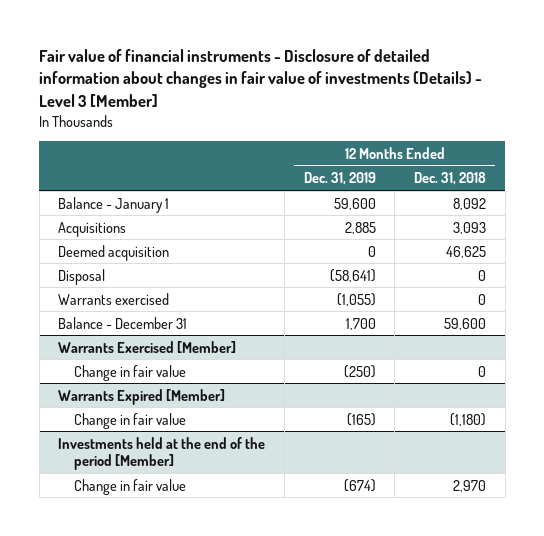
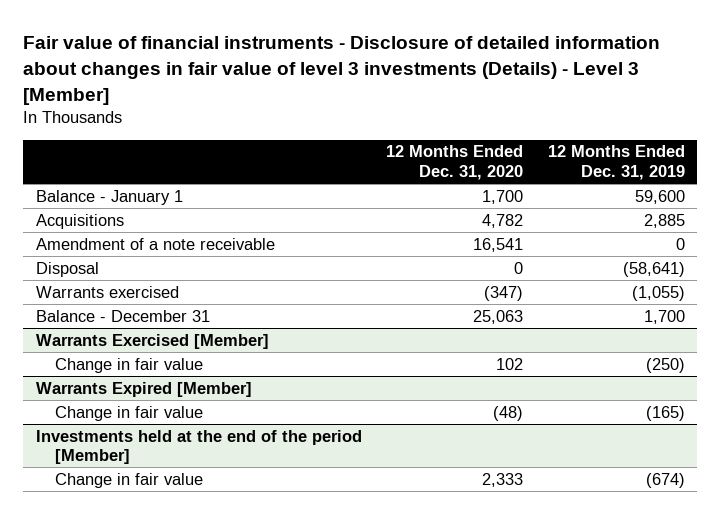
[39,48,483,108] Fair value of financial instruments - Disclosure of detailed information about changes in fair value of investments (Details) - Level 3 [Member] -> [23,36,661,105] Fair value of financial instruments - Disclosure of detailed information about changes in fair value of level 3 investments (Details) - Level 3 [Member]
[413,172,486,186] Dec. 31, 2018 -> none
none -> [386,145,524,180] 12 Months Ended Dec. 31, 2020
[58,244,170,261] Deemed acquisition -> none
none -> [35,237,275,250] Amendment of a note receivable

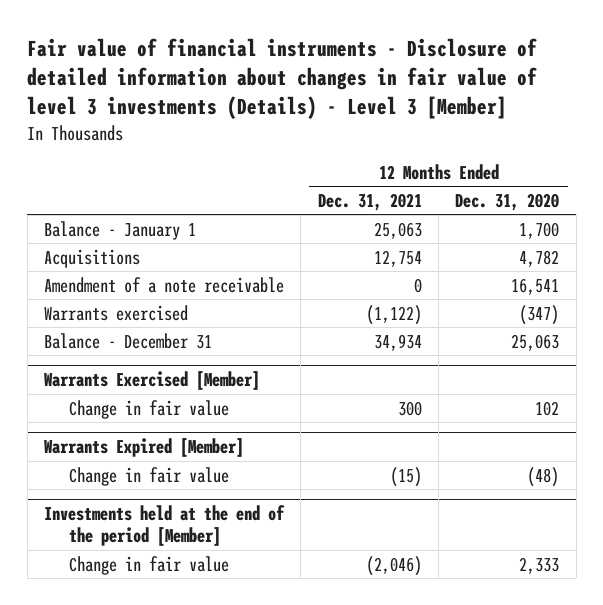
[547,145,685,180] 12 Months Ended Dec. 31, 2019 -> none
none -> [317,192,422,211] Dec. 31, 2021
[35,261,99,277] Disposal -> none

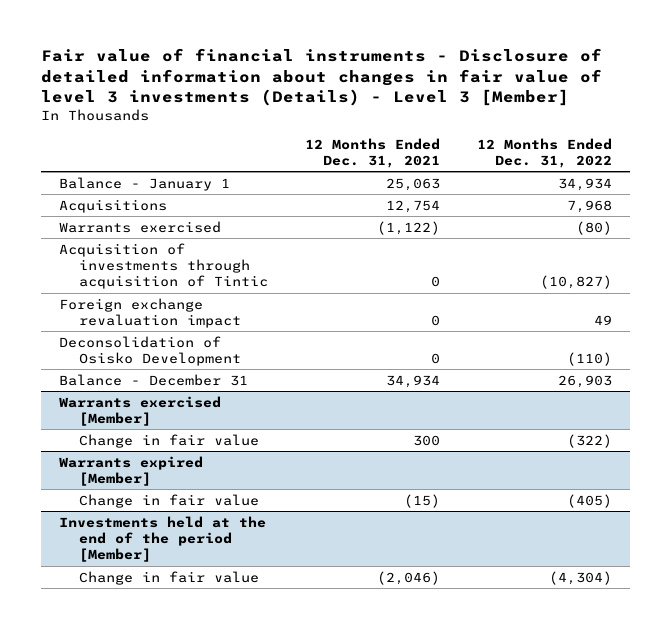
[455,192,560,211] Dec. 31, 2020 -> none
none -> [476,137,612,168] 12 Months Ended Dec. 31, 2022
[43,276,284,293] Amendment of a note receivable -> none
none -> [58,242,269,290] Acquisition of investments through acquisition of Tintic
none -> [58,297,242,328] Foreign exchange revaluation impact
none -> [58,335,242,366] Deconsolidation of Osisko Development
[43,371,260,391] Warrants Exercised [Member] -> [58,395,221,426] Warrants exercised [Member]
[43,438,244,458] Warrants Expired [Member] -> [58,455,203,486] Warrants expired [Member]

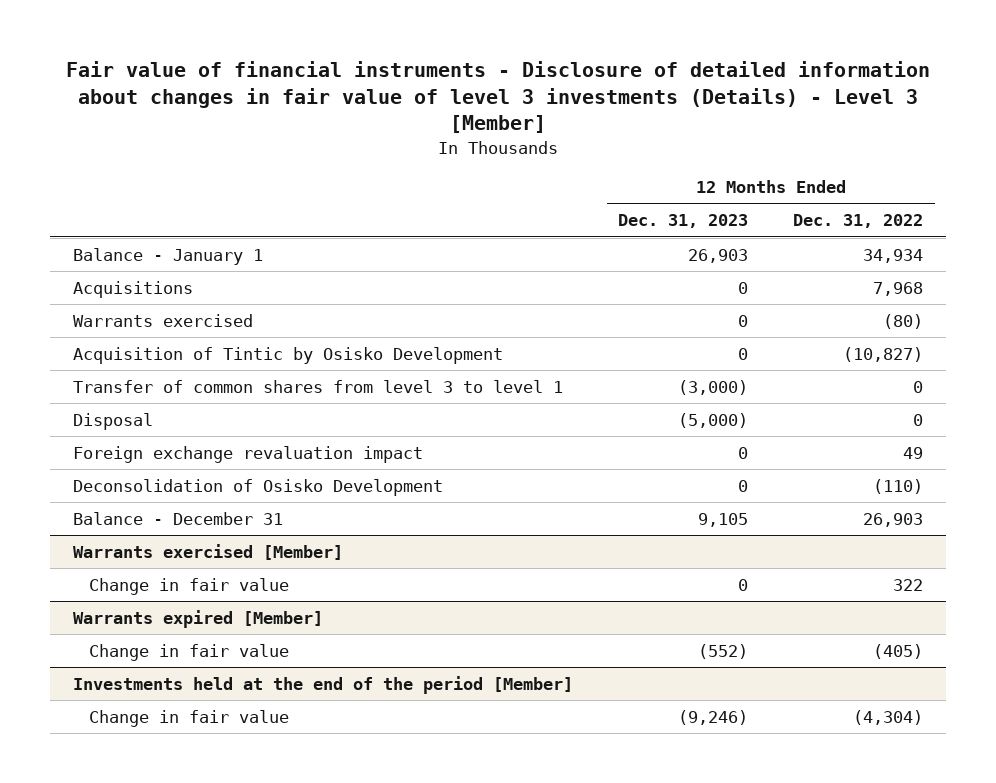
[304,137,440,168] 12 Months Ended Dec. 31, 2021 -> none
none -> [618,214,749,229] Dec. 31, 2023
[58,242,269,290] Acquisition of investments through acquisition of Tintic -> [72,346,503,364] Acquisition of Tintic by Osisko Development
none -> [72,379,563,393] Transfer of common shares from level 3 to level 1
none -> [72,412,153,430] Disposal
[566,433,612,448] (322) -> [893,578,924,591] 322

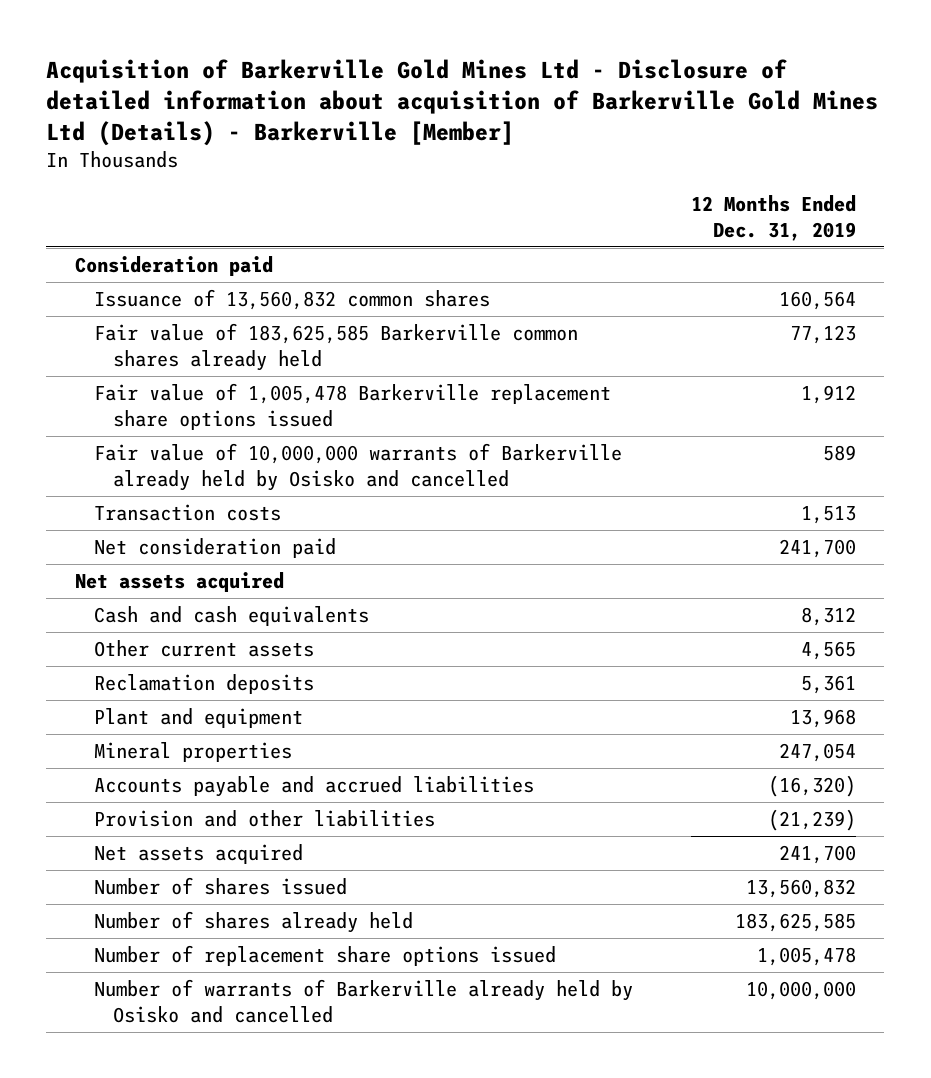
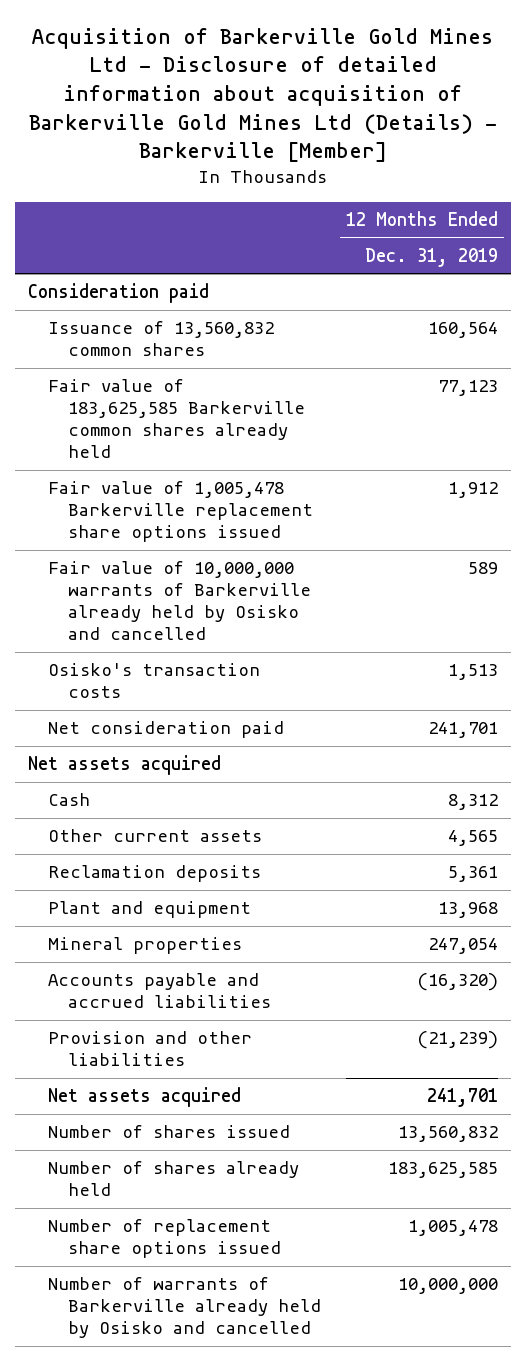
[94,504,282,522] Transaction costs -> [47,663,260,699] Osisko's transaction costs
[778,539,856,559] 241,700 -> [428,722,499,739] 241,701
[94,606,370,627] Cash and cash equivalents -> [47,793,90,807] Cash
[778,845,856,865] 241,700 -> [427,1088,499,1108] 241,701

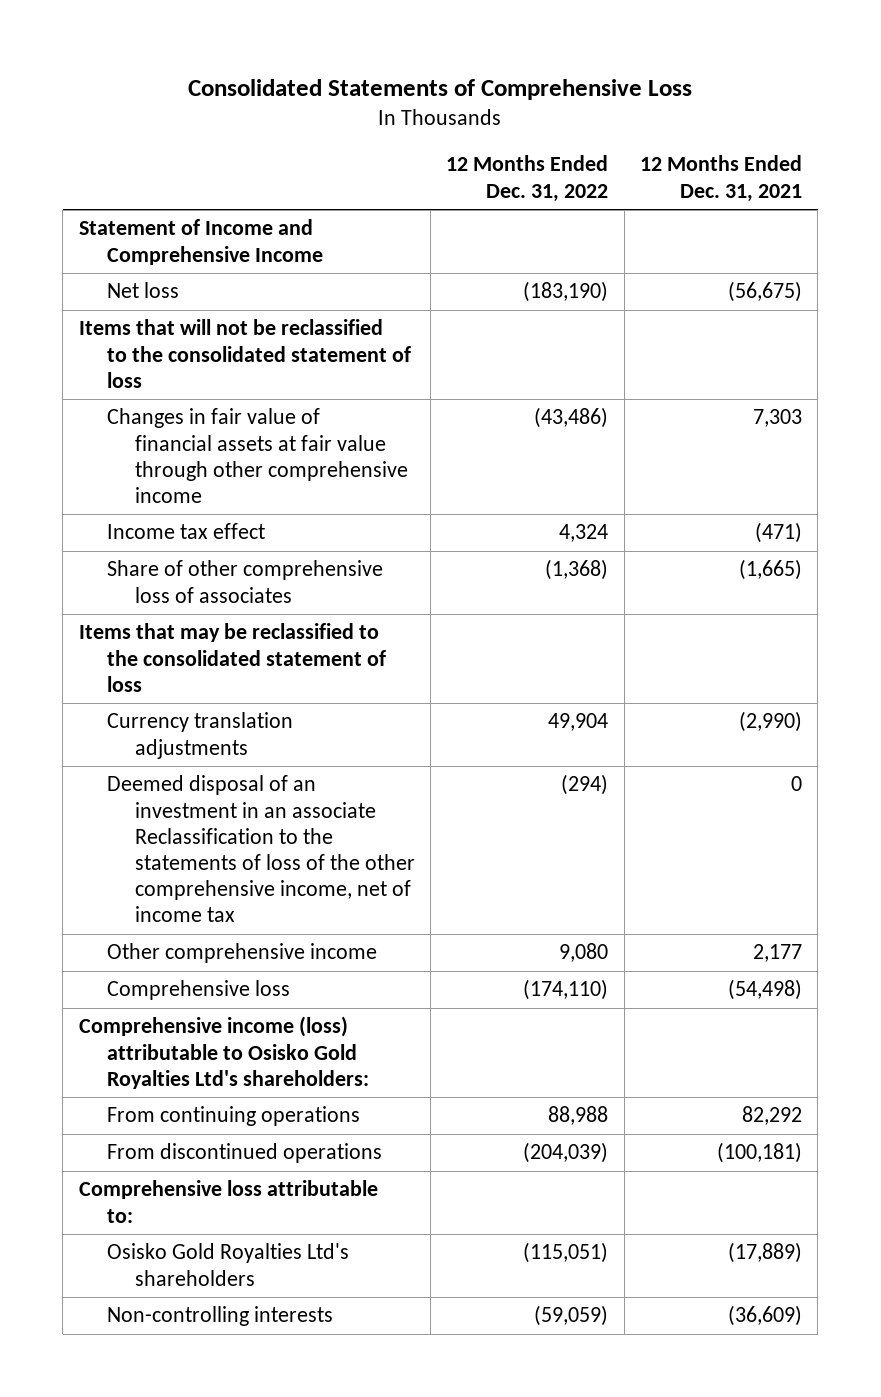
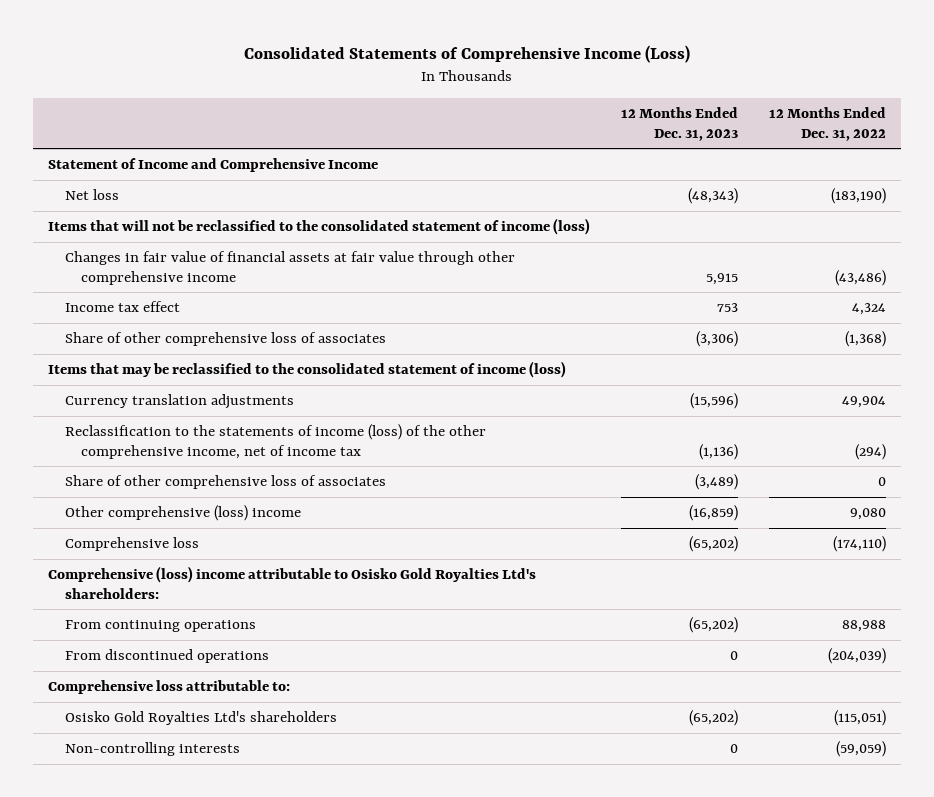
[188,78,693,100] Consolidated Statements of Comprehensive Loss -> [243,44,690,63] Consolidated Statements of Comprehensive Income (Loss)
[640,155,803,202] 12 Months Ended Dec. 31, 2021 -> none
none -> [620,106,738,141] 12 Months Ended Dec. 31, 2023
[78,319,411,388] Items that will not be reclassified to the consolidated statement of loss -> [48,218,591,236] Items that will not be reclassified to the consolidated statement of income (loss)
[78,623,386,692] Items that may be reclassified to the consolidated statement of loss -> [48,361,567,379] Items that may be reclassified to the consolidated statement of income (loss)
[106,775,415,923] Deemed disposal of an investment in an associate Reclassification to the statements of loss of the other comprehensive income, net of income tax -> [64,424,486,459] Reclassification to the statements of income (loss) of the other comprehensive income, net of income tax
none -> [64,475,386,490] Share of other comprehensive loss of associates
[106,943,377,964] Other comprehensive income -> [64,505,301,522] Other comprehensive (loss) income
[78,1016,369,1089] Comprehensive income (loss) attributable to Osisko Gold Royalties Ltd's shareholders: -> [48,566,537,599] Comprehensive (loss) income attributable to Osisko Gold Royalties Ltd's shareholders:

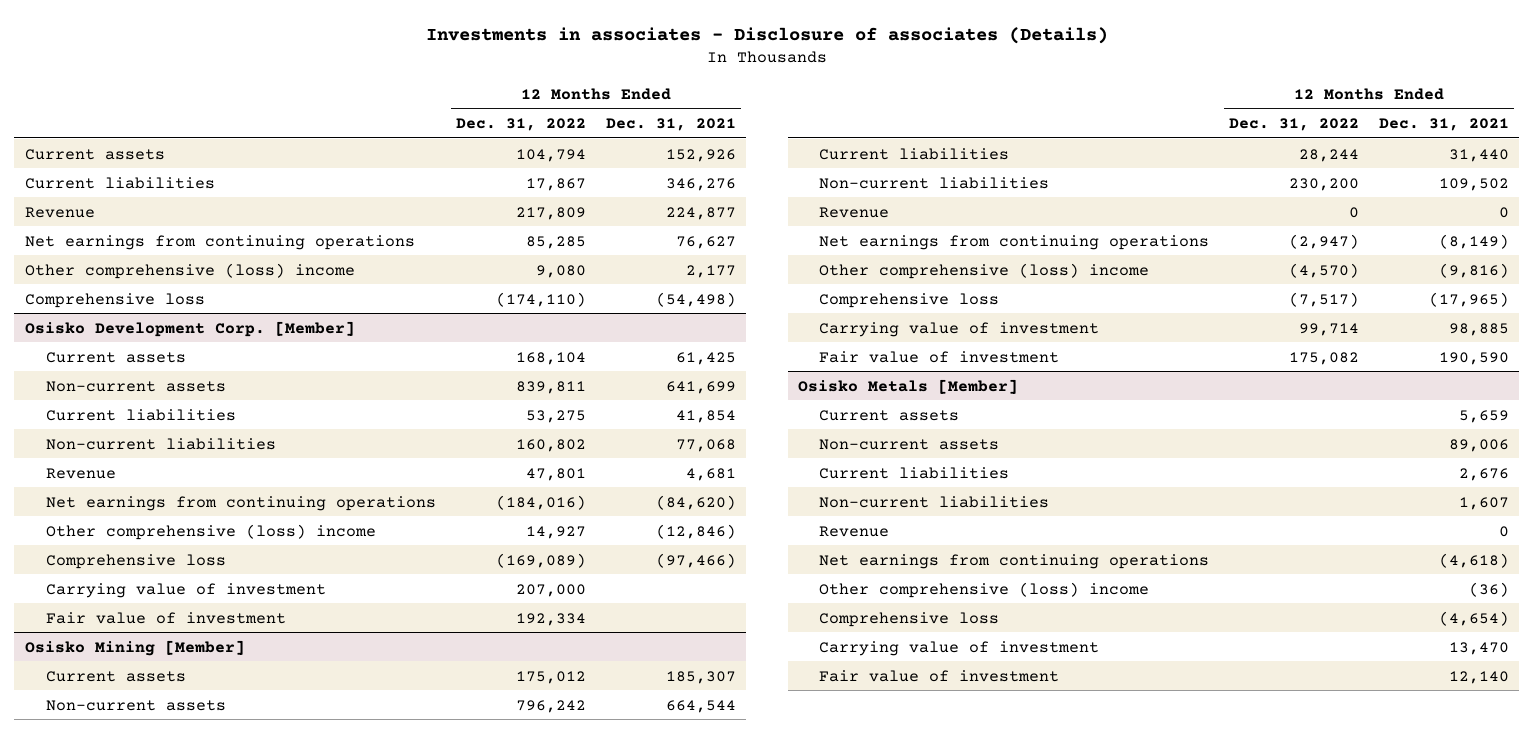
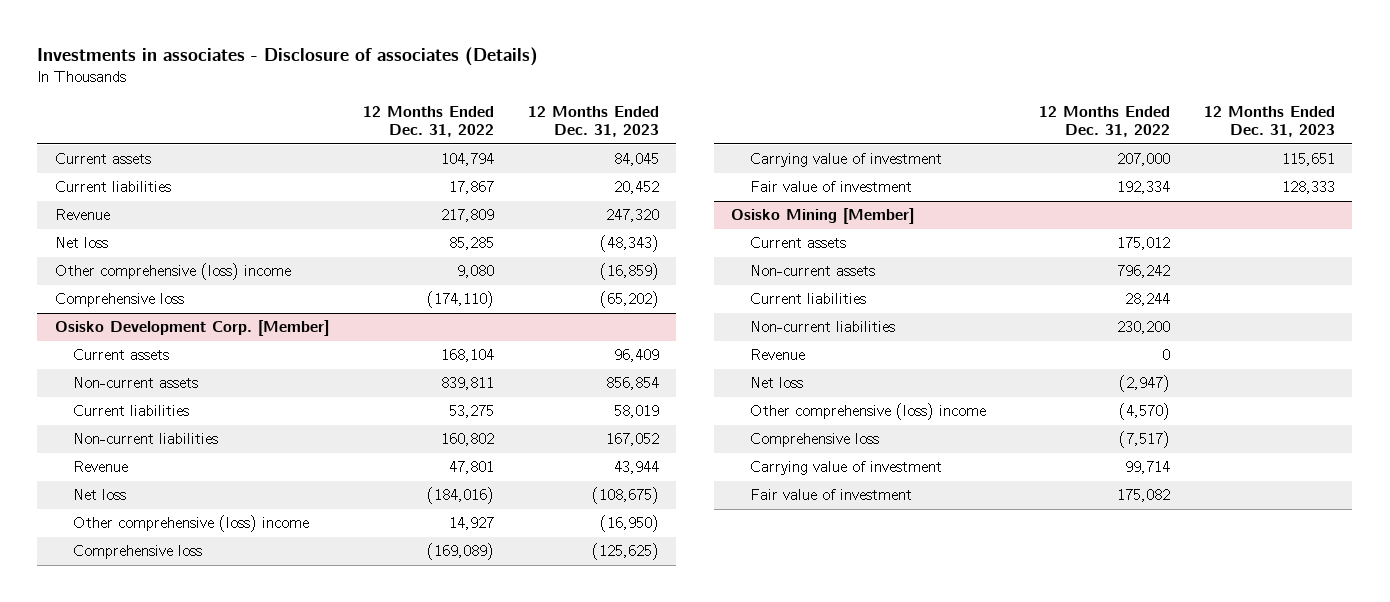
[606,118,737,132] Dec. 31, 2021 -> none
none -> [527,105,659,137] 12 Months Ended Dec. 31, 2023
[24,234,415,250] Net earnings from continuing operations -> [54,237,108,249] Net loss
[45,495,436,511] Net earnings from continuing operations -> [73,489,127,501] Net loss
[818,234,1209,250] Net earnings from continuing operations -> [750,377,804,389] Net loss
[797,378,1018,394] Osisko Metals [Member] -> none
[818,409,959,421] Current assets -> none
[818,438,999,450] Non-current assets -> none
[818,466,1009,479] Current liabilities -> none
[818,495,1049,508] Non-current liabilities -> none
[818,525,889,537] Revenue -> none
[818,553,1209,569] Net earnings from continuing operations -> none
[818,581,1149,598] Other comprehensive (loss) income -> none
[818,611,999,627] Comprehensive loss -> none
[818,640,1099,656] Carrying value of investment -> none
[818,669,1059,682] Fair value of investment -> none

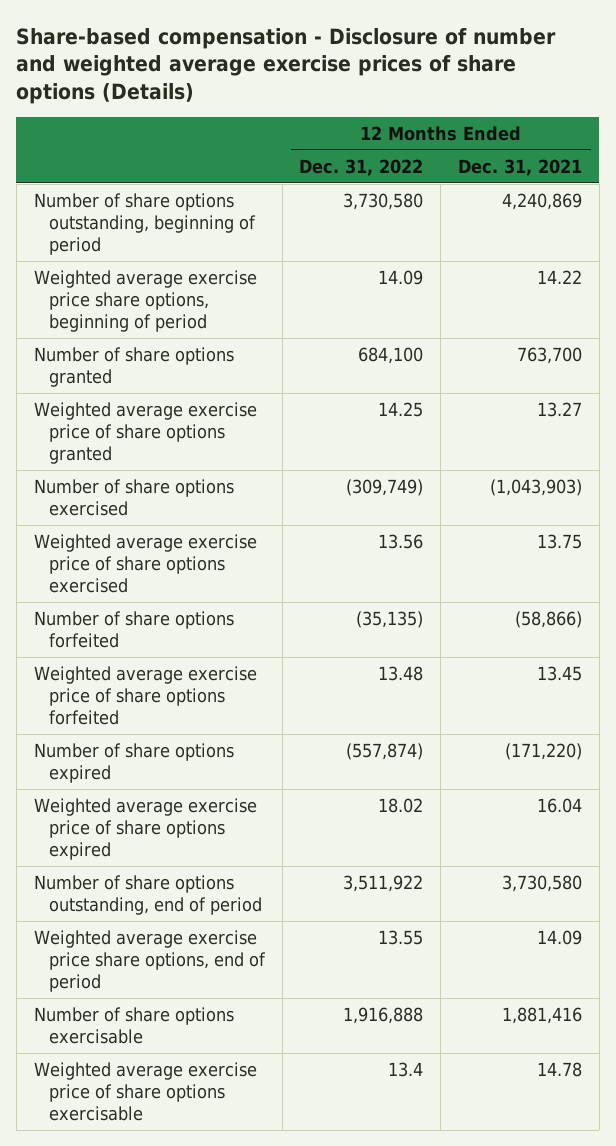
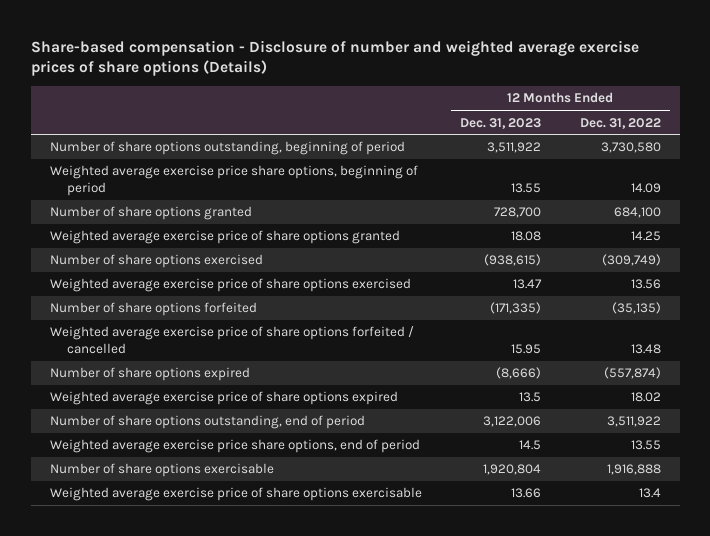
[458,158,583,176] Dec. 31, 2021 -> none
none -> [460,117,542,129] Dec. 31, 2023
[33,665,257,726] Weighted average exercise price of share options forfeited -> [49,326,414,354] Weighted average exercise price of share options forfeited / cancelled

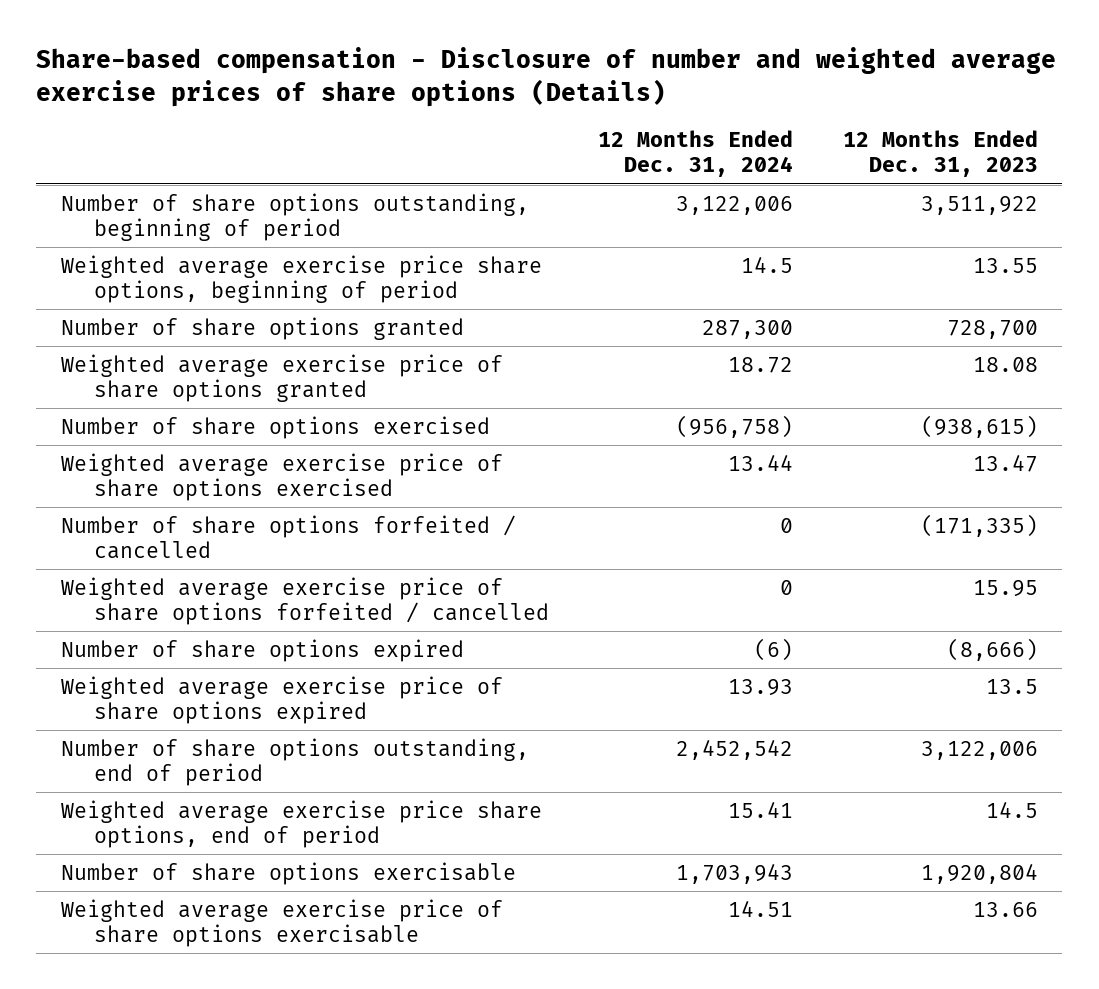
[579,117,661,129] Dec. 31, 2022 -> none
none -> [598,130,794,178] 12 Months Ended Dec. 31, 2024
[49,302,257,317] Number of share options forfeited -> [60,514,516,560] Number of share options forfeited / cancelled

